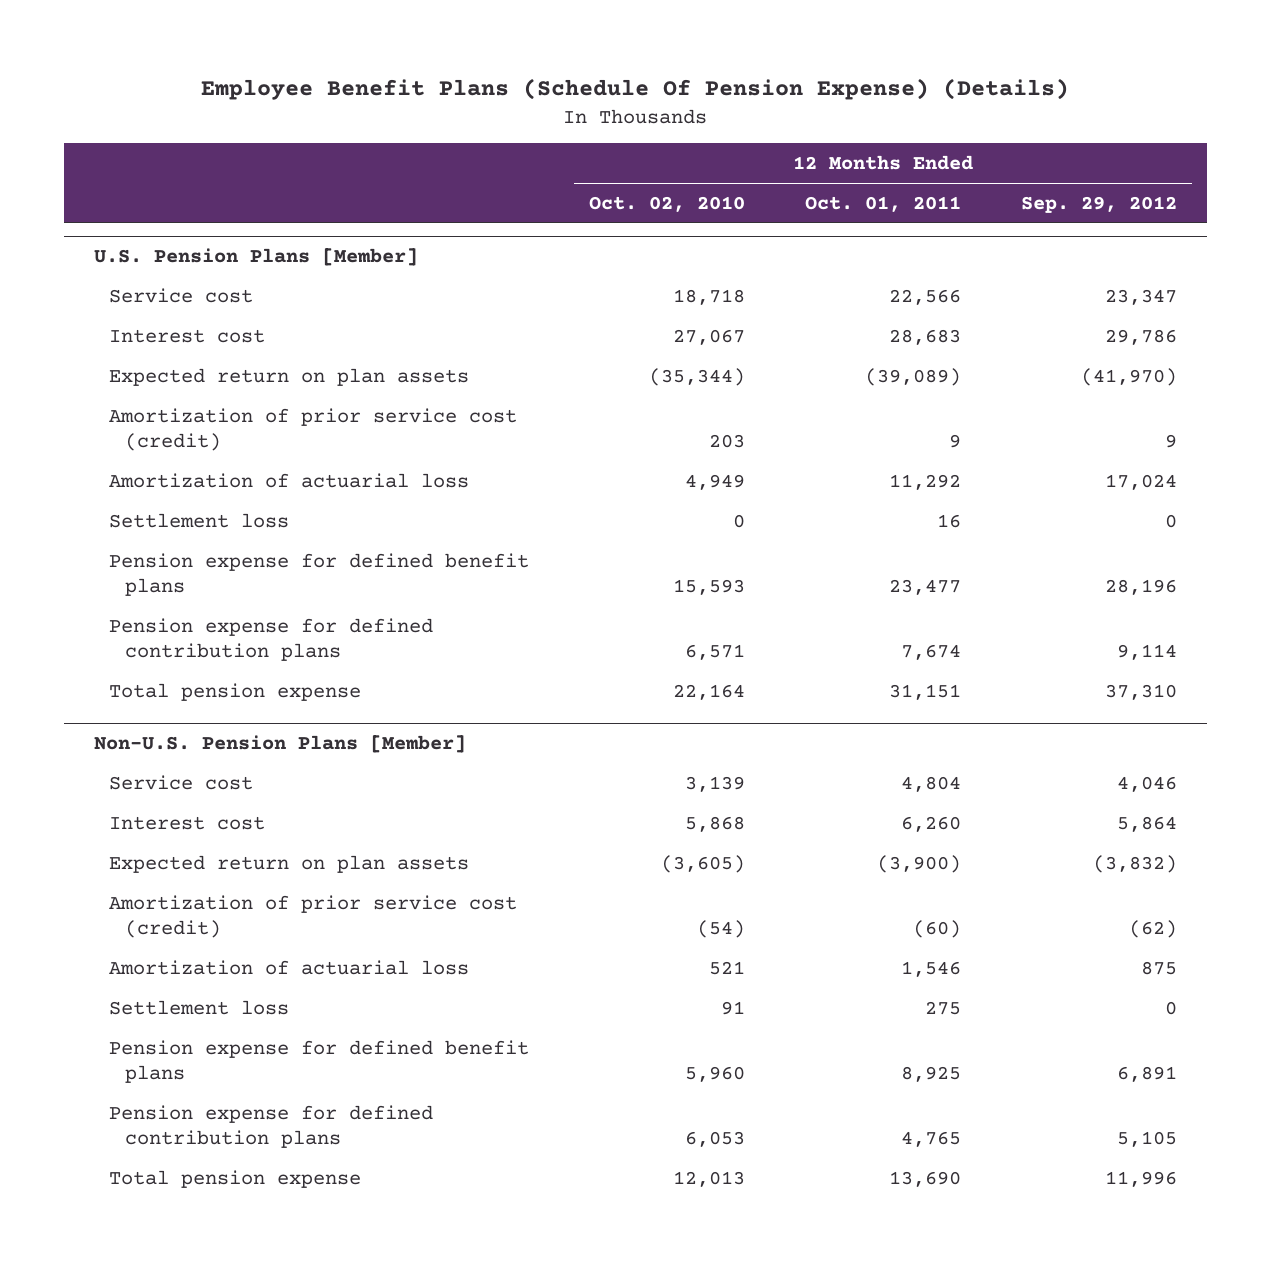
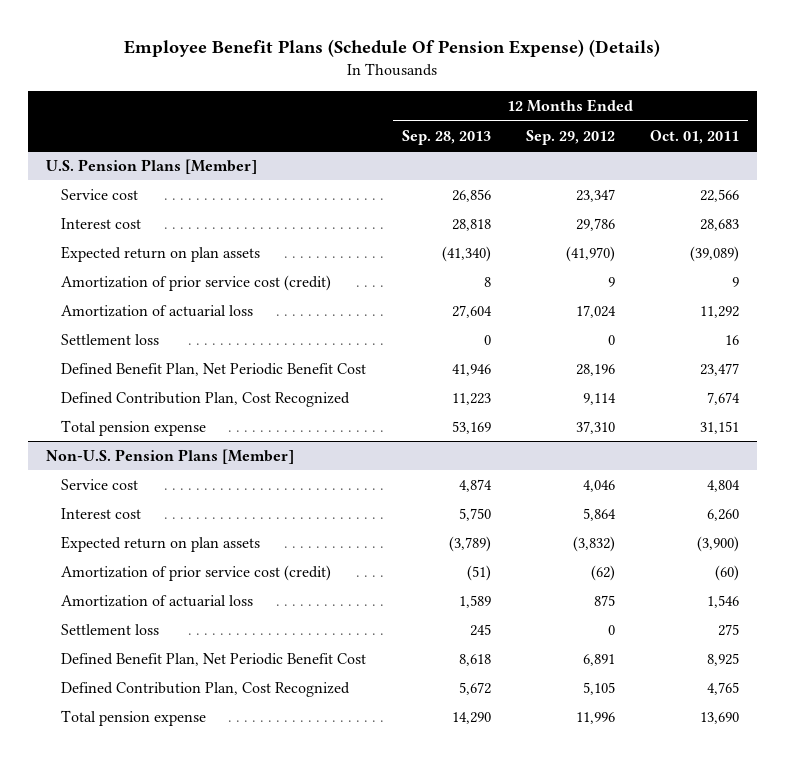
[589,195,746,212] Oct. 02, 2010 -> none
none -> [401,129,491,145] Sep. 28, 2013
[109,552,530,596] Pension expense for defined benefit plans -> [61,362,367,376] Defined Benefit Plan, Net Periodic Benefit Cost
[109,617,434,661] Pension expense for defined contribution plans -> [61,391,351,407] Defined Contribution Plan, Cost Recognized
[109,1039,530,1083] Pension expense for defined benefit plans -> [61,652,367,666] Defined Benefit Plan, Net Periodic Benefit Cost
[109,1104,434,1148] Pension expense for defined contribution plans -> [61,681,351,697] Defined Contribution Plan, Cost Recognized

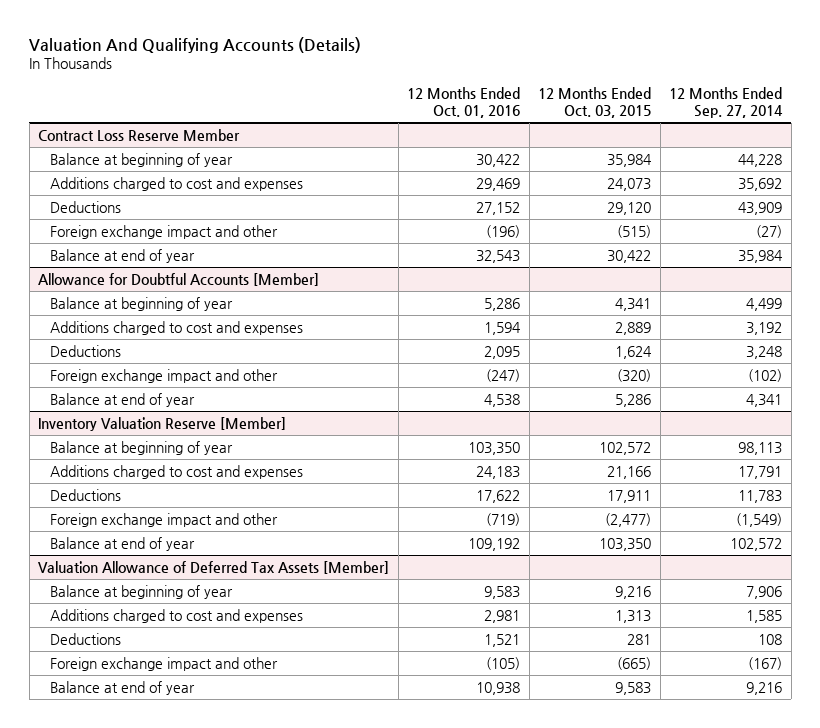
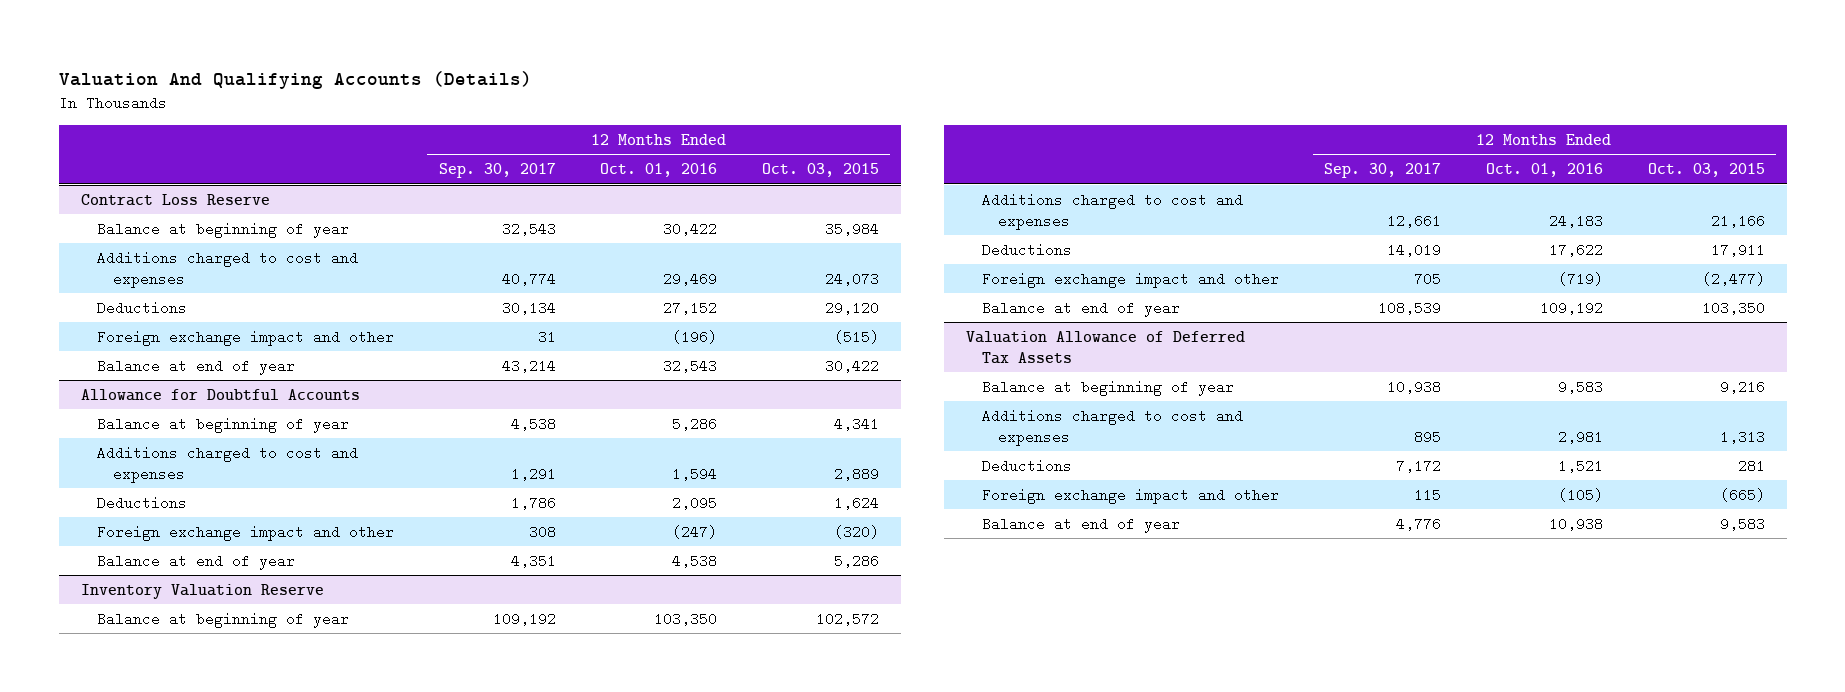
[669,86,784,118] 12 Months Ended Sep. 27, 2014 -> none
none -> [438,163,556,179] Sep. 30, 2017
[38,128,241,141] Contract Loss Reserve Member -> [80,193,270,206] Contract Loss Reserve
[38,272,320,286] Allowance for Doubtful Accounts [Member] -> [80,388,360,401] Allowance for Doubtful Accounts
[38,416,287,431] Inventory Valuation Reserve [Member] -> [80,583,324,599] Inventory Valuation Reserve
[38,560,390,574] Valuation Allowance of Deferred Tax Assets [Member] -> [966,330,1246,364] Valuation Allowance of Deferred Tax Assets

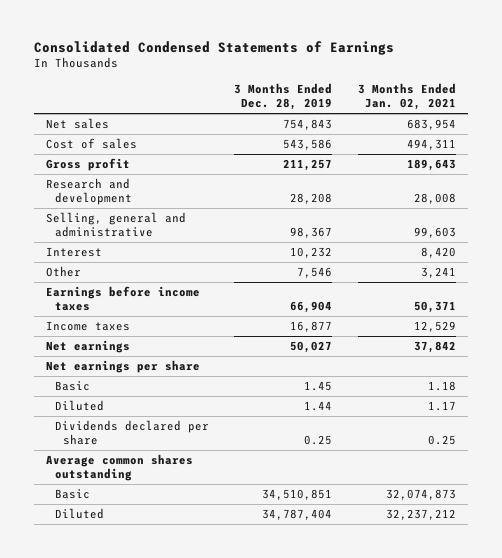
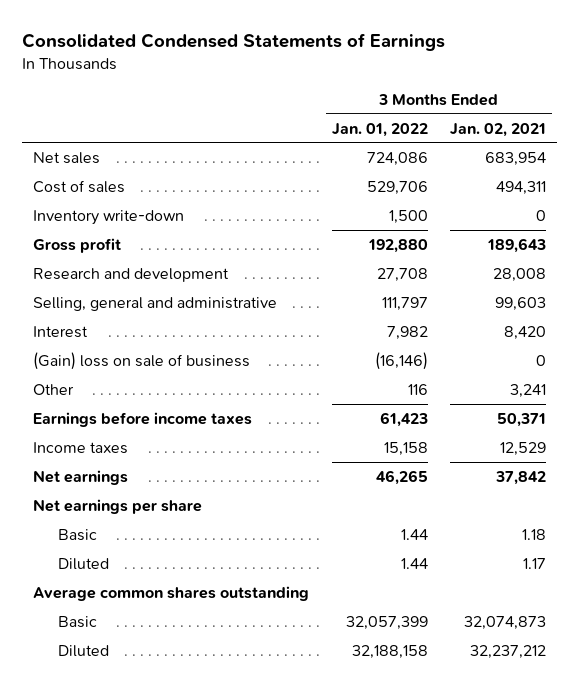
[234,83,333,111] 3 Months Ended Dec. 28, 2019 -> none
none -> [331,122,428,137] Jan. 01, 2022
none -> [32,209,184,225] Inventory write-down
none -> [32,351,250,370] (Gain) loss on sale of business
[54,420,209,446] Dividends declared per share -> none

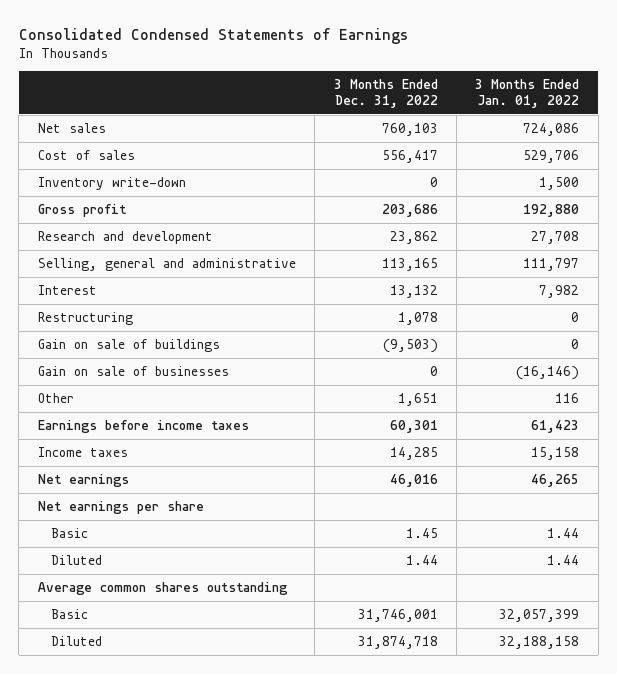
[450,122,547,137] Jan. 02, 2021 -> none
none -> [333,78,438,109] 3 Months Ended Dec. 31, 2022
none -> [37,311,133,325] Restructuring
none -> [37,338,220,352] Gain on sale of buildings
[32,351,250,370] (Gain) loss on sale of business -> [37,365,229,376] Gain on sale of businesses

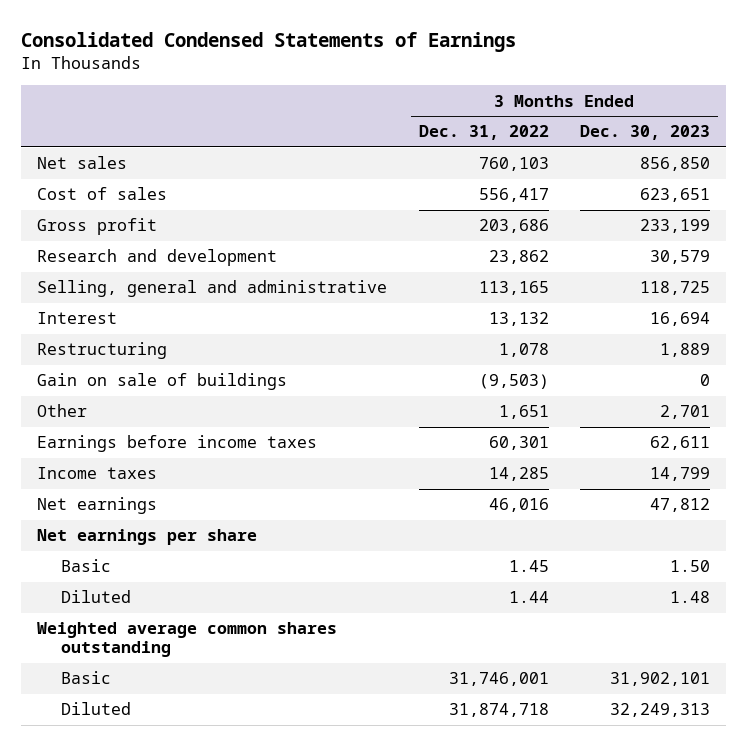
[475,78,580,109] 3 Months Ended Jan. 01, 2022 -> none
none -> [580,125,711,141] Dec. 30, 2023
[37,176,186,190] Inventory write-down -> none
[37,365,229,376] Gain on sale of businesses -> none
[37,581,288,595] Average common shares outstanding -> [37,622,338,658] Weighted average common shares outstanding

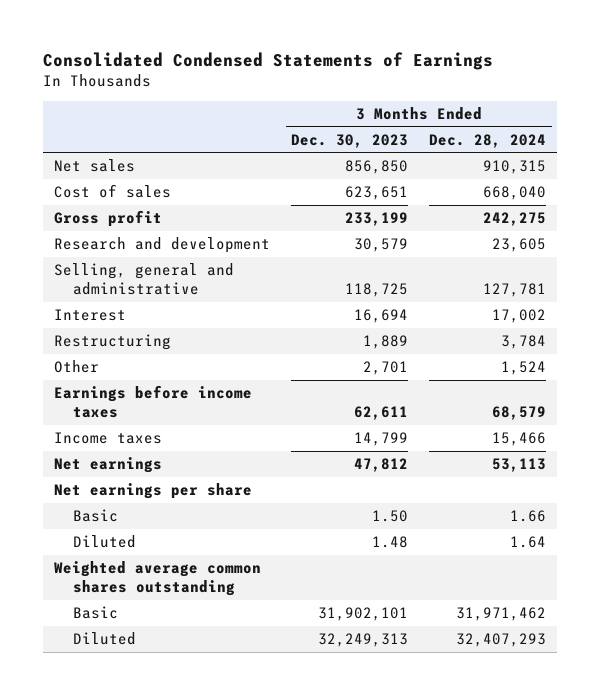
[418,125,549,141] Dec. 31, 2022 -> none
none -> [429,133,547,148] Dec. 28, 2024
[37,373,288,391] Gain on sale of buildings -> none

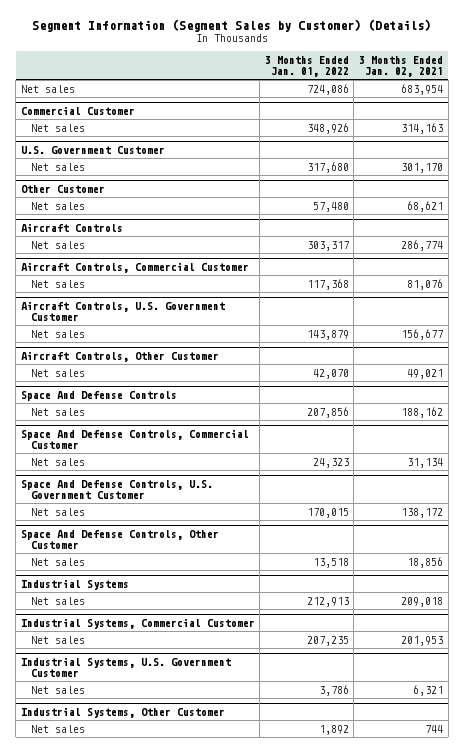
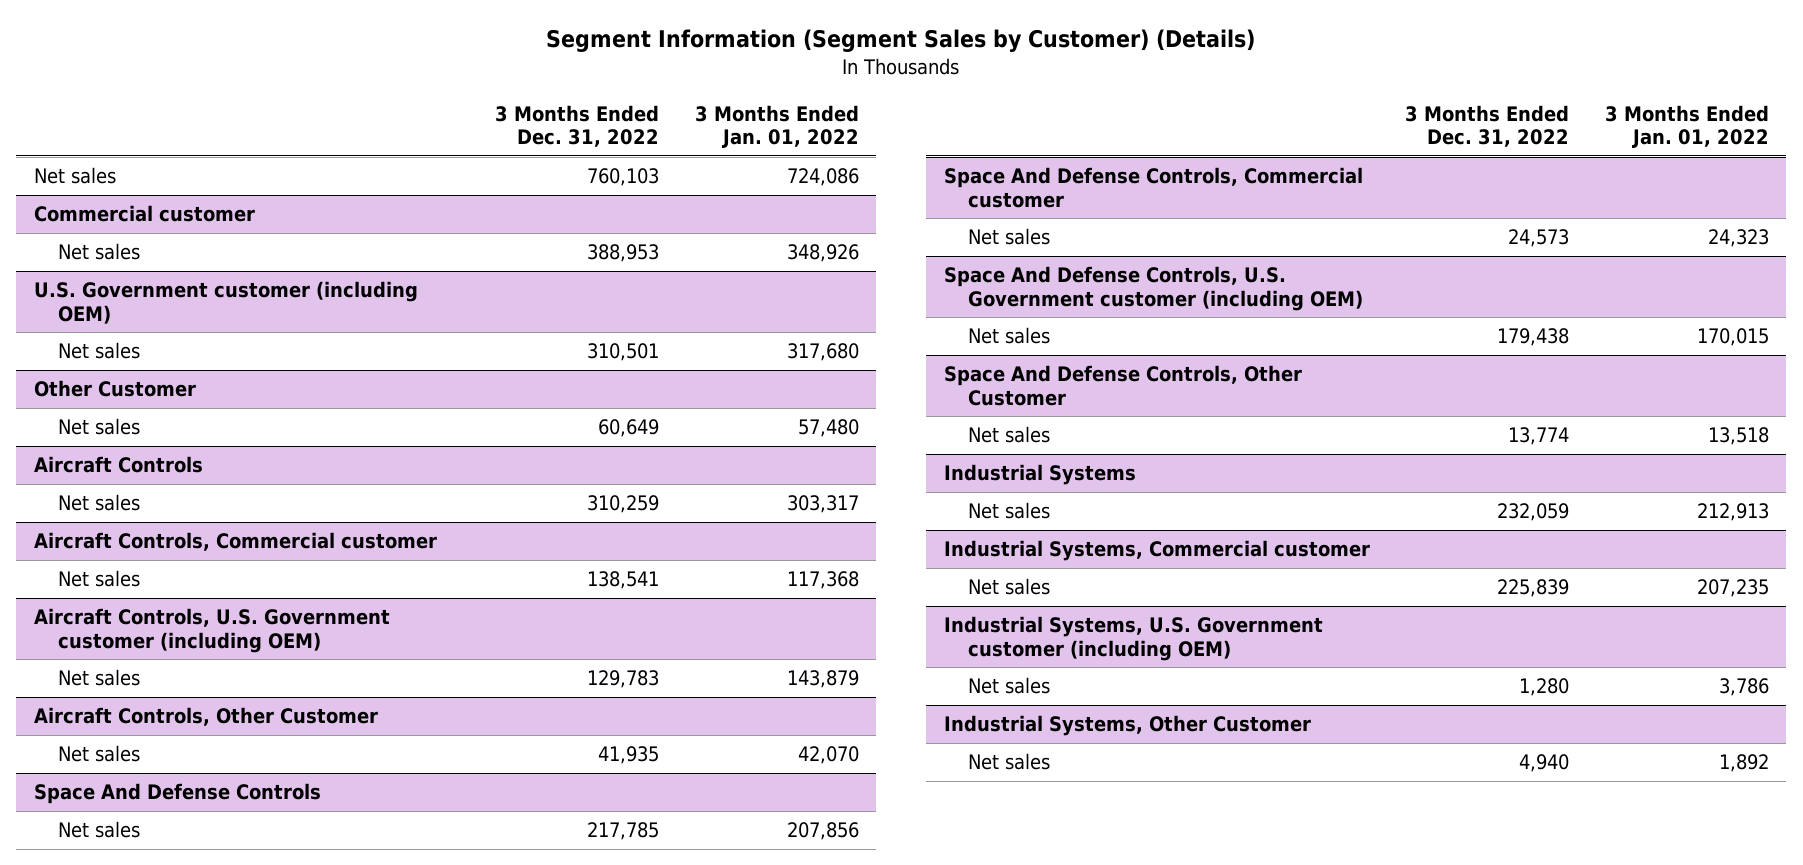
[359,56,444,78] 3 Months Ended Jan. 02, 2021 -> none
none -> [495,104,660,148] 3 Months Ended Dec. 31, 2022
[20,106,135,116] Commercial Customer -> [34,205,256,223] Commercial customer
[20,146,165,155] U.S. Government Customer -> [34,281,419,324] U.S. Government customer (including OEM)
[20,262,249,274] Aircraft Controls, Commercial Customer -> [34,532,438,552] Aircraft Controls, Commercial customer
[20,301,225,322] Aircraft Controls, U.S. Government Customer -> [34,608,391,653] Aircraft Controls, U.S. Government customer (including OEM)
[20,429,249,450] Space And Defense Controls, Commercial Customer -> [943,167,1363,208] Space And Defense Controls, Commercial customer
[20,480,213,500] Space And Defense Controls, U.S. Government Customer -> [943,266,1364,311] Space And Defense Controls, U.S. Government customer (including OEM)
[20,618,255,630] Industrial Systems, Commercial Customer -> [943,540,1370,562] Industrial Systems, Commercial customer
[20,657,231,678] Industrial Systems, U.S. Government Customer -> [943,616,1323,661] Industrial Systems, U.S. Government customer (including OEM)

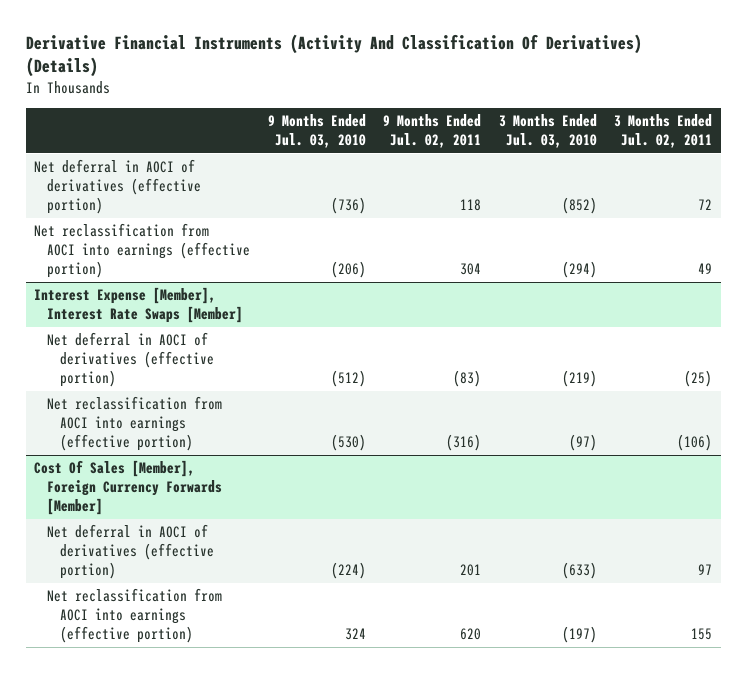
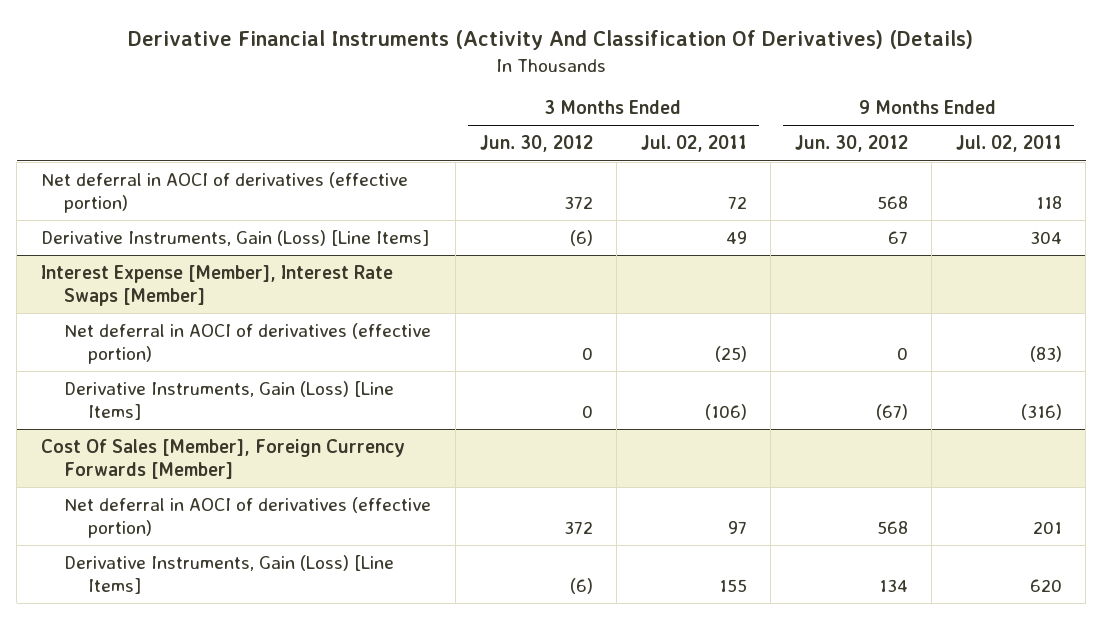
[267,114,366,148] 9 Months Ended Jul. 03, 2010 -> none
[498,114,597,148] 3 Months Ended Jul. 03, 2010 -> none
none -> [479,135,593,153] Jun. 30, 2012
none -> [794,135,908,153] Jun. 30, 2012
[34,223,251,279] Net reclassification from AOCI into earnings (effective portion) -> [40,229,429,246] Derivative Instruments, Gain (Loss) [Line Items]
[47,396,223,452] Net reclassification from AOCI into earnings (effective portion) -> [64,380,395,421] Derivative Instruments, Gain (Loss) [Line Items]
[47,588,223,644] Net reclassification from AOCI into earnings (effective portion) -> [64,554,395,595] Derivative Instruments, Gain (Loss) [Line Items]

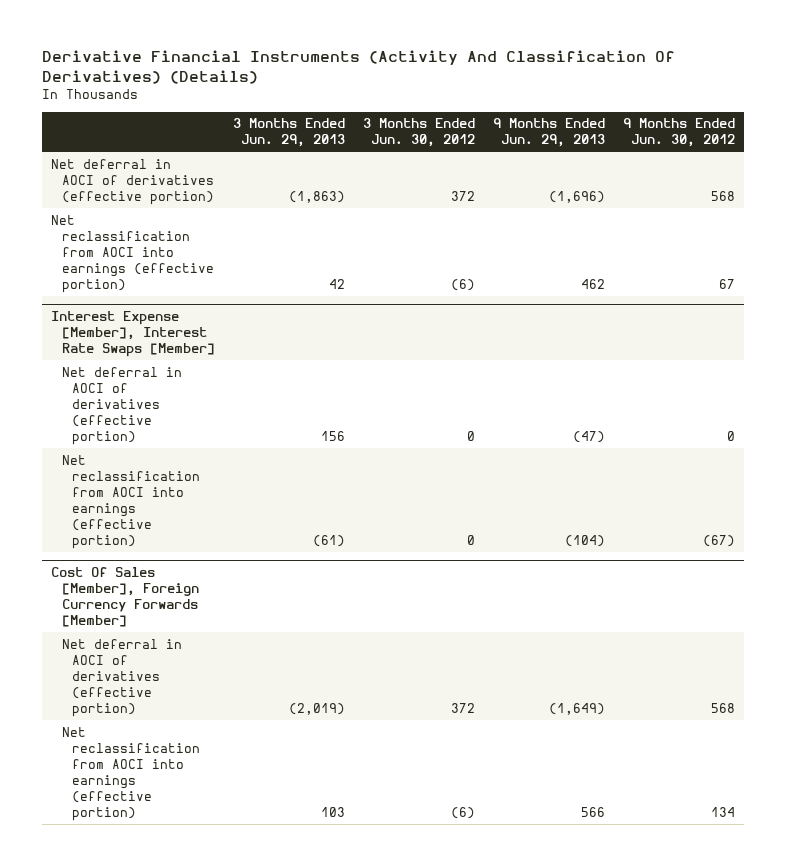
[640,135,747,153] Jul. 02, 2011 -> none
[955,135,1062,153] Jul. 02, 2011 -> none
none -> [232,118,345,148] 3 Months Ended Jun. 29, 2013
none -> [492,118,605,148] 9 Months Ended Jun. 29, 2013
[40,229,429,246] Derivative Instruments, Gain (Loss) [Line Items] -> [51,214,214,294] Net reclassification from AOCI into earnings (effective portion)
[64,380,395,421] Derivative Instruments, Gain (Loss) [Line Items] -> [61,454,201,550] Net reclassification from AOCI into earnings (effective portion)
[64,554,395,595] Derivative Instruments, Gain (Loss) [Line Items] -> [61,726,201,822] Net reclassification from AOCI into earnings (effective portion)

